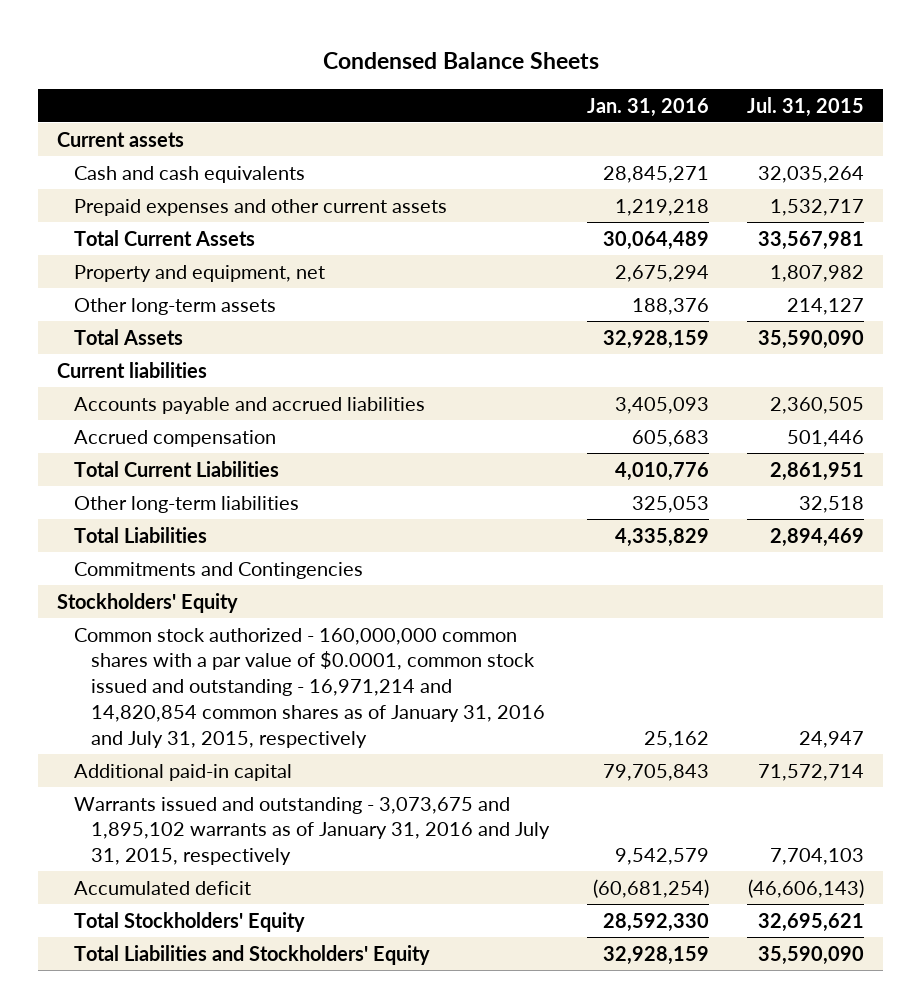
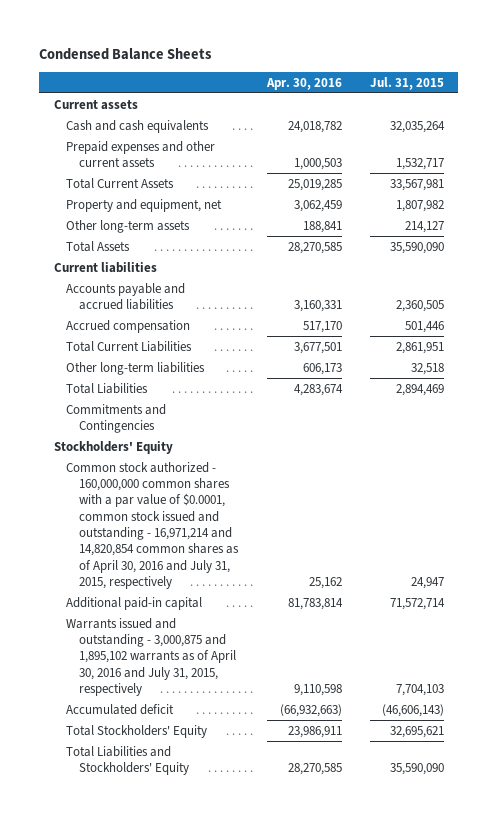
[587,97,710,117] Jan. 31, 2016 -> none
none -> [265,77,342,90] Apr. 30, 2016
[74,627,546,748] Common stock authorized - 160,000,000 common shares with a par value of $0.0001, common stock issued and outstanding - 16,971,214 and 14,820,854 common shares as of January 31, 2016 and July 31, 2015, respectively -> [66,461,240,590] Common stock authorized - 160,000,000 common shares with a par value of $0.0001, common stock issued and outstanding - 16,971,214 and 14,820,854 common shares as of April 30, 2016 and July 31, 2015, respectively
[74,796,551,866] Warrants issued and outstanding - 3,073,675 and 1,895,102 warrants as of January 31, 2016 and July 31, 2015, respectively -> [66,617,237,696] Warrants issued and outstanding - 3,000,875 and 1,895,102 warrants as of April 30, 2016 and July 31, 2015, respectively

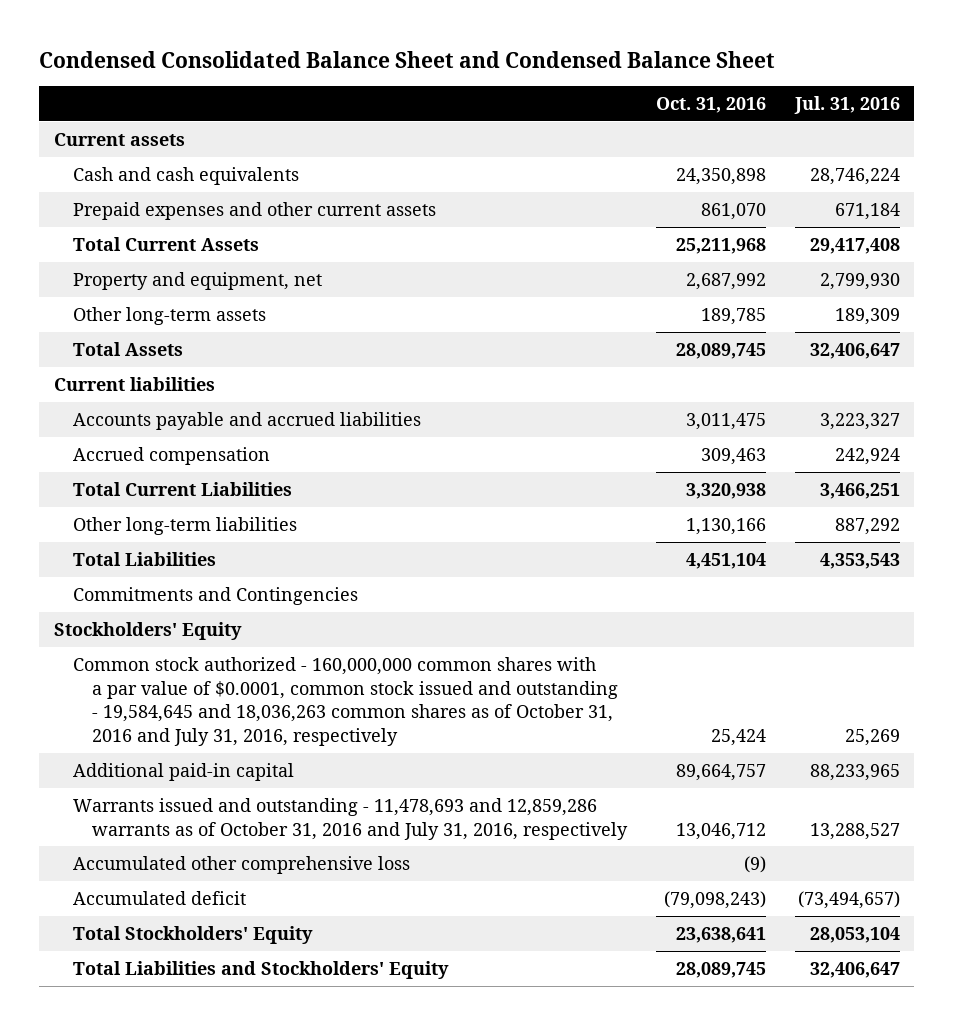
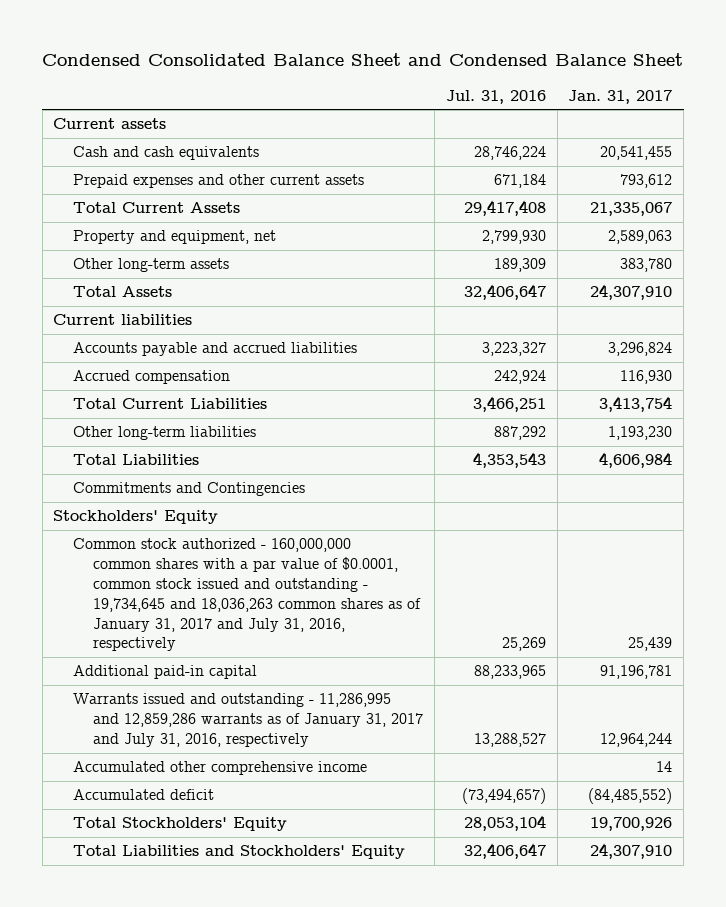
[655,96,766,113] Oct. 31, 2016 -> none
none -> [568,89,673,104] Jan. 31, 2017
[72,656,619,746] Common stock authorized - 160,000,000 common shares with a par value of $0.0001, common stock issued and outstanding - 19,584,645 and 18,036,263 common shares as of October 31, 2016 and July 31, 2016, respectively -> [73,538,422,652] Common stock authorized - 160,000,000 common shares with a par value of $0.0001, common stock issued and outstanding - 19,734,645 and 18,036,263 common shares as of January 31, 2017 and July 31, 2016, respectively
[72,797,629,840] Warrants issued and outstanding - 11,478,693 and 12,859,286 warrants as of October 31, 2016 and July 31, 2016, respectively -> [73,693,424,747] Warrants issued and outstanding - 11,286,995 and 12,859,286 warrants as of January 31, 2017 and July 31, 2016, respectively
[72,855,410,874] Accumulated other comprehensive loss -> [73,761,368,776] Accumulated other comprehensive income

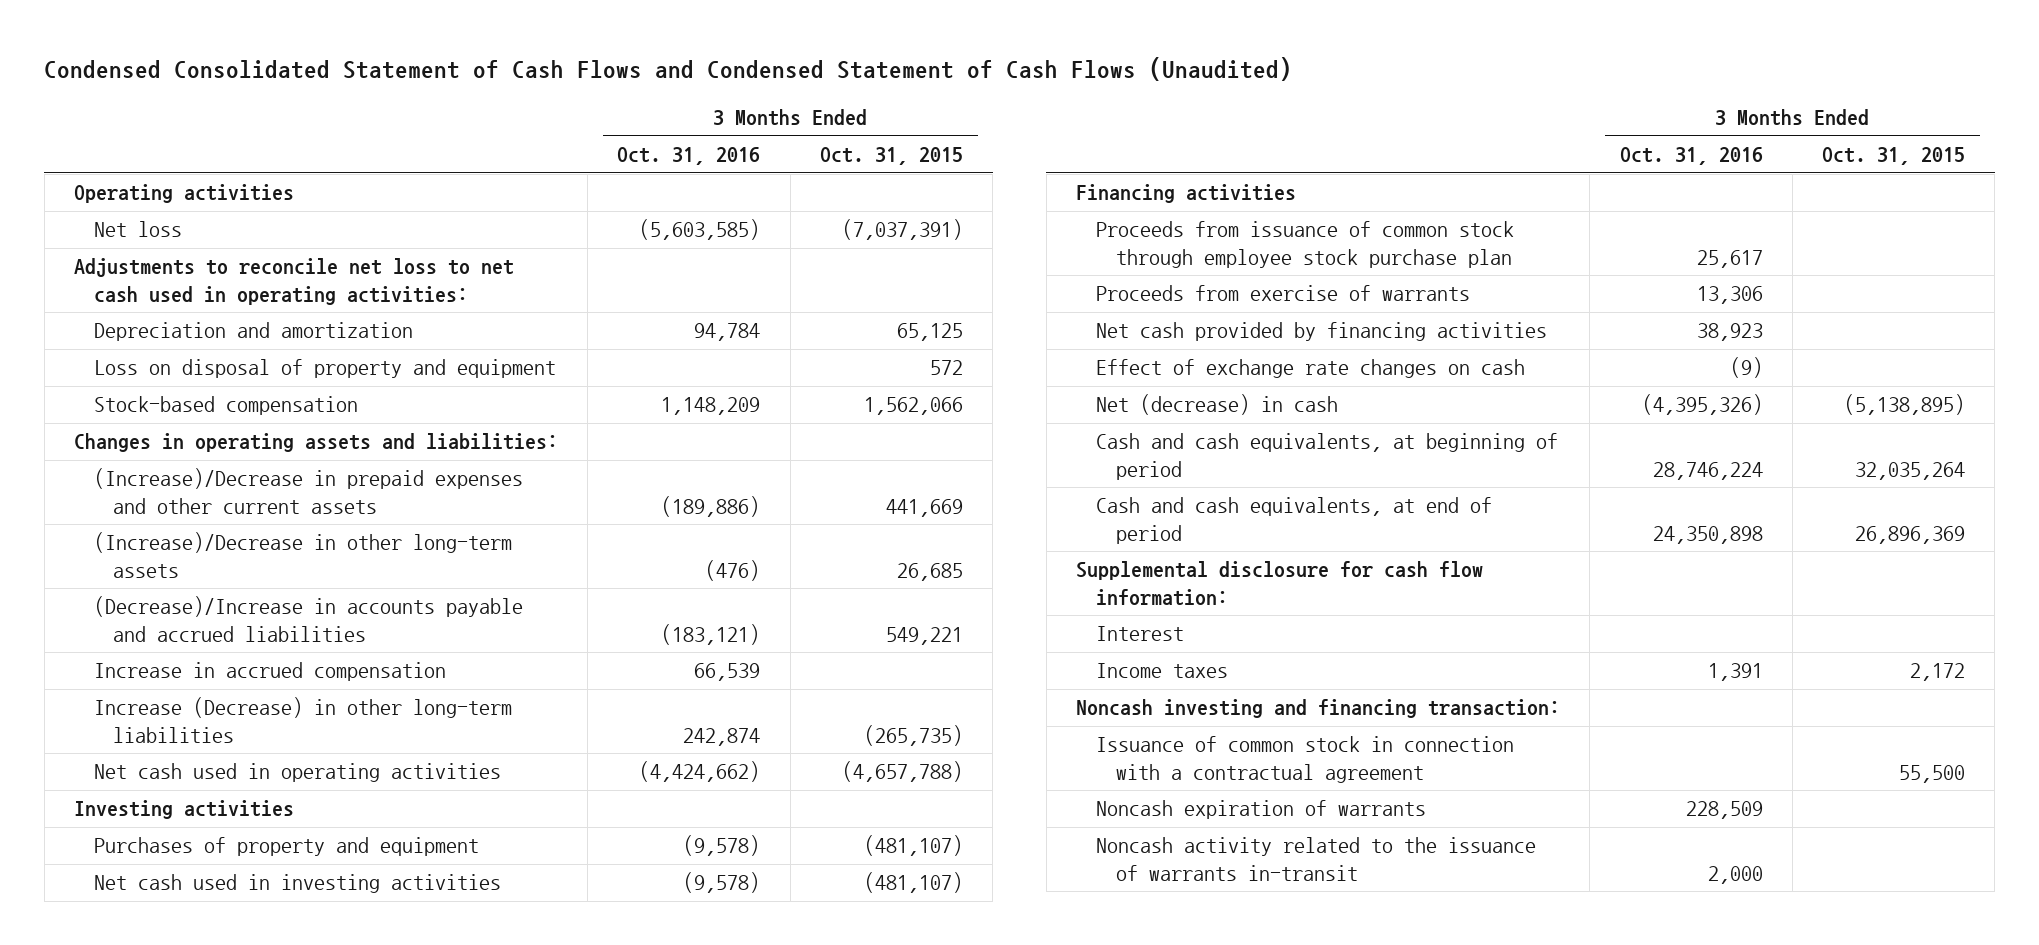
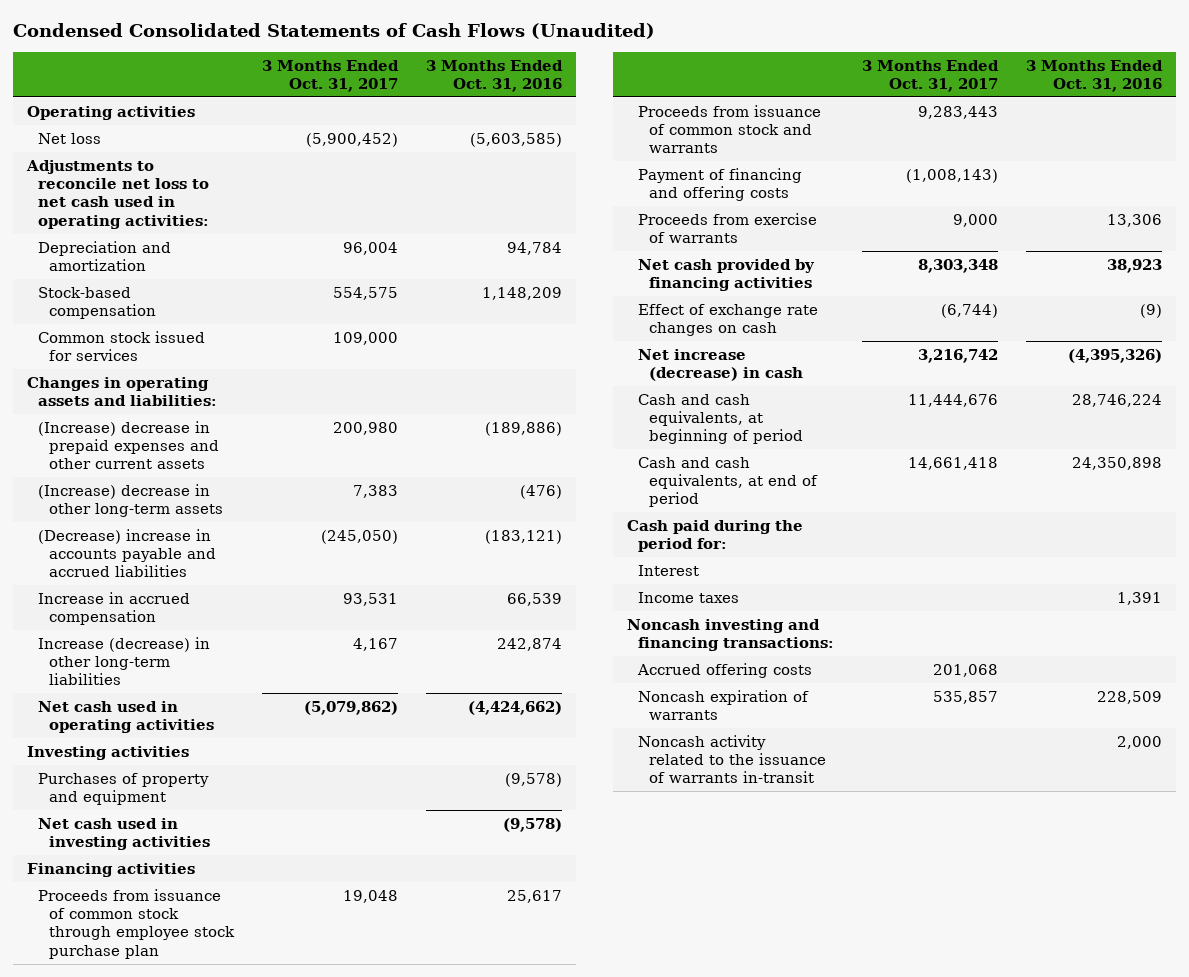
[44,57,1293,82] Condensed Consolidated Statement of Cash Flows and Condensed Statement of Cash Flows (Unaudited) -> [13,22,656,39] Condensed Consolidated Statements of Cash Flows (Unaudited)
[820,146,964,165] Oct. 31, 2015 -> none
none -> [261,59,399,92] 3 Months Ended Oct. 31, 2017
[93,359,556,379] Loss on disposal of property and equipment -> none
none -> [38,330,206,362] Common stock issued for services
[93,468,523,514] (Increase)/Decrease in prepaid expenses and other current assets -> [38,420,219,470] (Increase) decrease in prepaid expenses and other current assets
[93,532,512,578] (Increase)/Decrease in other long-term assets -> [38,483,223,518] (Increase) decrease in other long-term assets
[93,596,523,642] (Decrease)/Increase in accounts payable and accrued liabilities -> [38,528,216,578] (Decrease) increase in accounts payable and accrued liabilities
[93,697,512,743] Increase (Decrease) in other long-term liabilities -> [38,636,211,686] Increase (decrease) in other long-term liabilities
none -> [638,104,822,154] Proceeds from issuance of common stock and warrants
none -> [638,167,803,202] Payment of financing and offering costs
[1095,394,1338,416] Net (decrease) in cash -> [638,348,803,382] Net increase (decrease) in cash
[1075,561,1483,606] Supplemental disclosure for cash flow information: -> none
none -> [627,519,804,553] Cash paid during the period for:
[1095,736,1514,783] Issuance of common stock in connection with a contractual agreement -> none
[1075,699,1560,719] Noncash investing and financing transaction: -> [627,618,835,652] Noncash investing and financing transactions:
none -> [637,662,813,678] Accrued offering costs

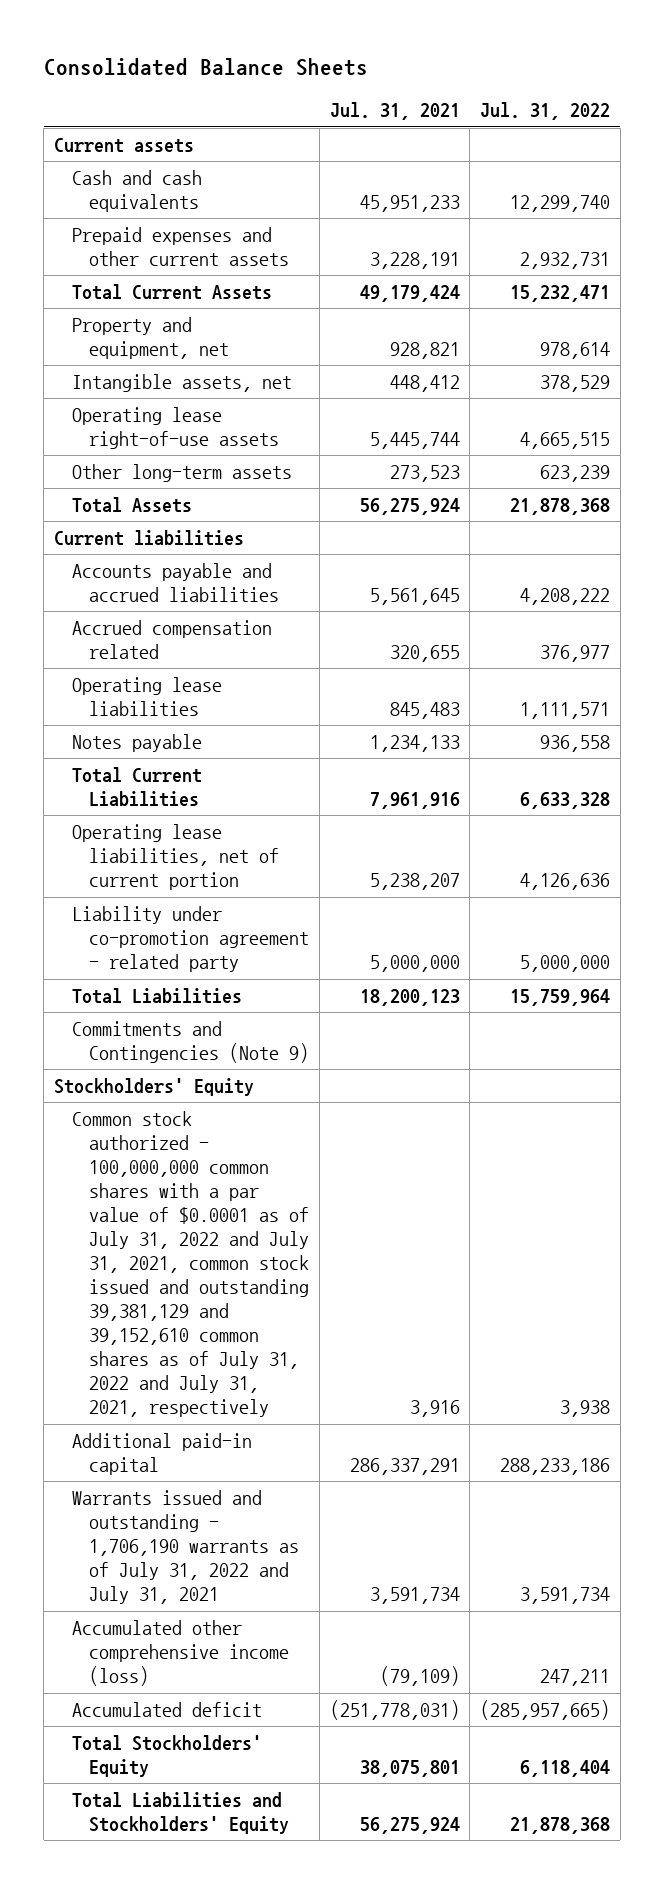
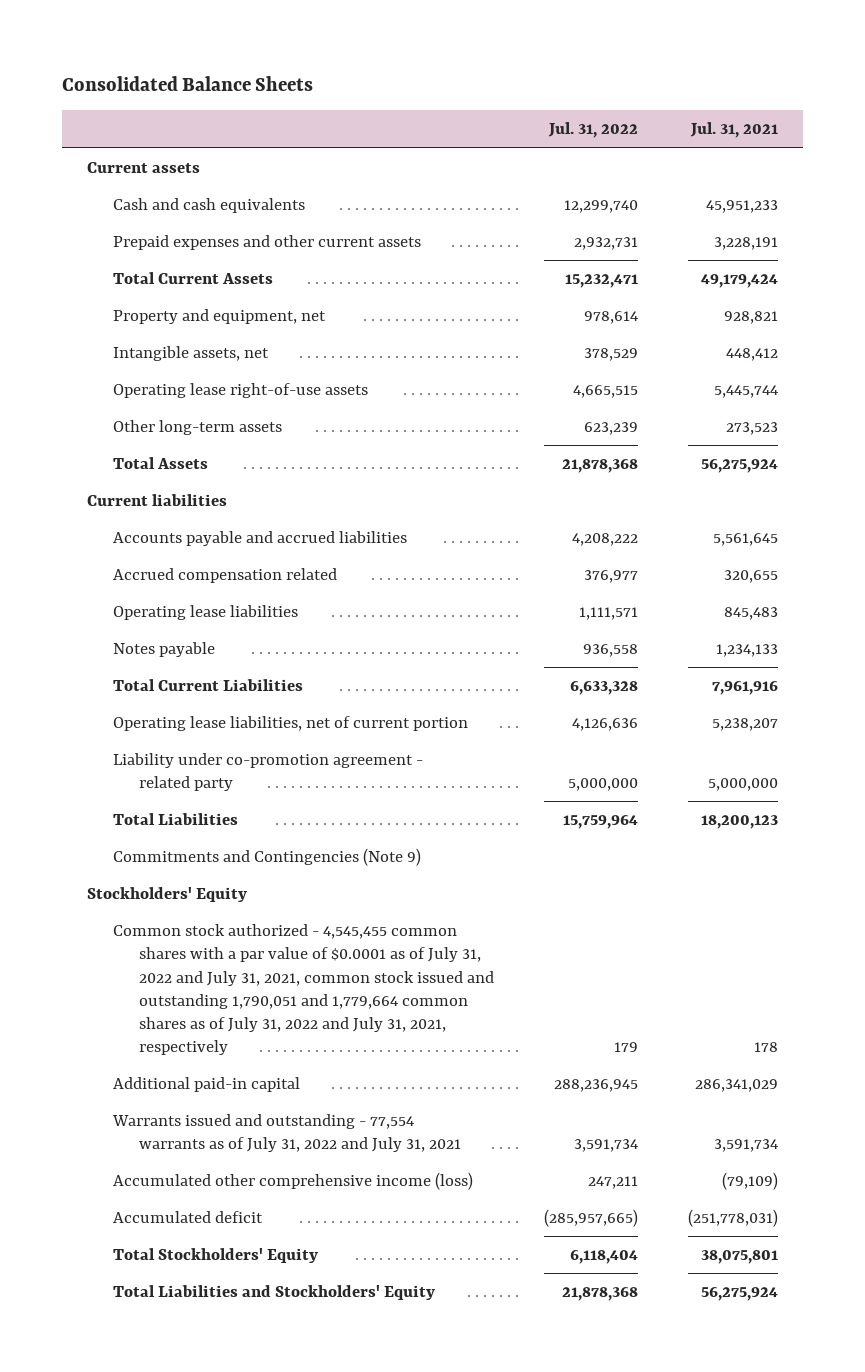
[71,1110,310,1418] Common stock authorized - 100,000,000 common shares with a par value of $0.0001 as of July 31, 2022 and July 31, 2021, common stock issued and outstanding 39,381,129 and 39,152,610 common shares as of July 31, 2022 and July 31, 2021, respectively -> [112,924,494,1056] Common stock authorized - 4,545,455 common shares with a par value of $0.0001 as of July 31, 2022 and July 31, 2021, common stock issued and outstanding 1,790,051 and 1,779,664 common shares as of July 31, 2022 and July 31, 2021, respectively
[409,1400,460,1418] 3,916 -> [753,1042,778,1053] 178
[559,1400,610,1418] 3,938 -> [613,1042,638,1053] 179
[349,1457,460,1475] 286,337,291 -> [694,1079,778,1093] 286,341,029
[499,1457,610,1475] 288,233,186 -> [553,1079,638,1093] 288,236,945
[71,1489,300,1605] Warrants issued and outstanding - 1,706,190 warrants as of July 31, 2022 and July 31, 2021 -> [111,1114,461,1153] Warrants issued and outstanding - 77,554 warrants as of July 31, 2022 and July 31, 2021

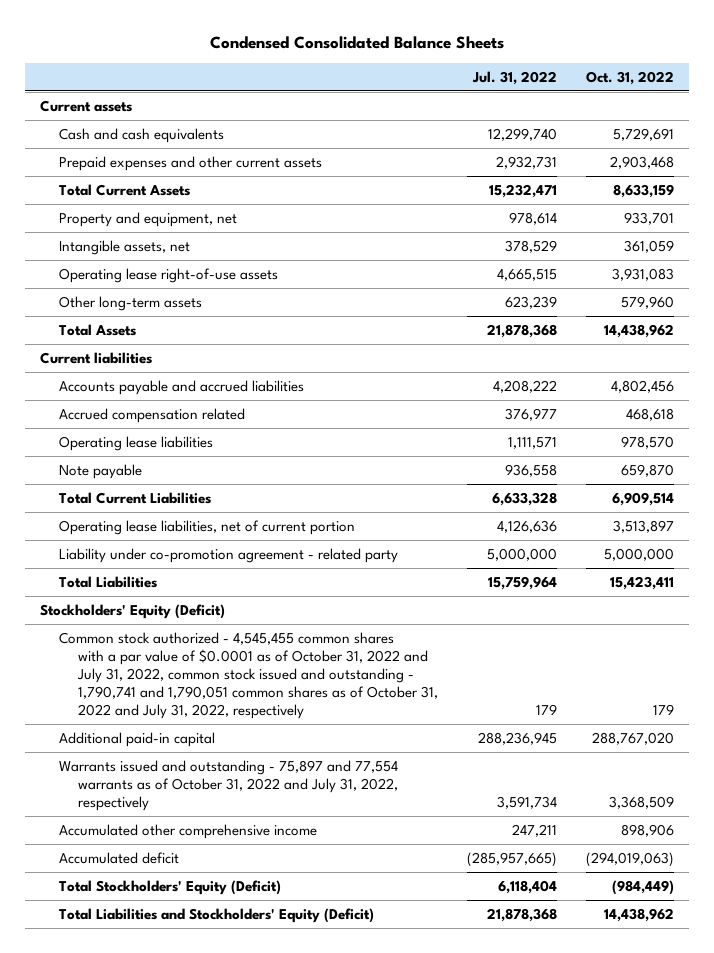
[61,76,313,92] Consolidated Balance Sheets -> [210,36,505,50] Condensed Consolidated Balance Sheets
[689,122,778,139] Jul. 31, 2021 -> none
none -> [586,70,675,85] Oct. 31, 2022
[112,642,215,658] Notes payable -> [58,463,142,479] Note payable
[112,848,421,867] Commitments and Contingencies (Note 9) -> none
[86,887,247,903] Stockholders' Equity -> [40,603,226,619] Stockholders' Equity (Deficit)
[112,924,494,1056] Common stock authorized - 4,545,455 common shares with a par value of $0.0001 as of July 31, 2022 and July 31, 2021, common stock issued and outstanding 1,790,051 and 1,779,664 common shares as of July 31, 2022 and July 31, 2021, respectively -> [58,631,438,720] Common stock authorized - 4,545,455 common shares with a par value of $0.0001 as of October 31, 2022 and July 31, 2022, common stock issued and outstanding - 1,790,741 and 1,790,051 common shares as of October 31, 2022 and July 31, 2022, respectively
[111,1114,461,1153] Warrants issued and outstanding - 77,554 warrants as of July 31, 2022 and July 31, 2021 -> [58,759,398,811] Warrants issued and outstanding - 75,897 and 77,554 warrants as of October 31, 2022 and July 31, 2022, respectively
[112,1172,473,1191] Accumulated other comprehensive income (loss) -> [58,823,317,839] Accumulated other comprehensive income
[112,1248,318,1264] Total Stockholders' Equity -> [58,879,281,895] Total Stockholders' Equity (Deficit)
[112,1285,435,1301] Total Liabilities and Stockholders' Equity -> [58,907,374,923] Total Liabilities and Stockholders' Equity (Deficit)

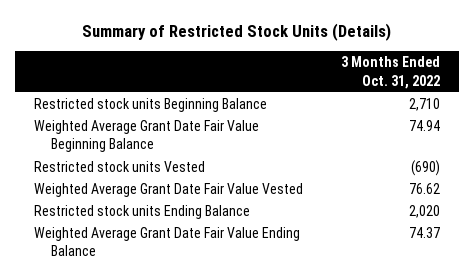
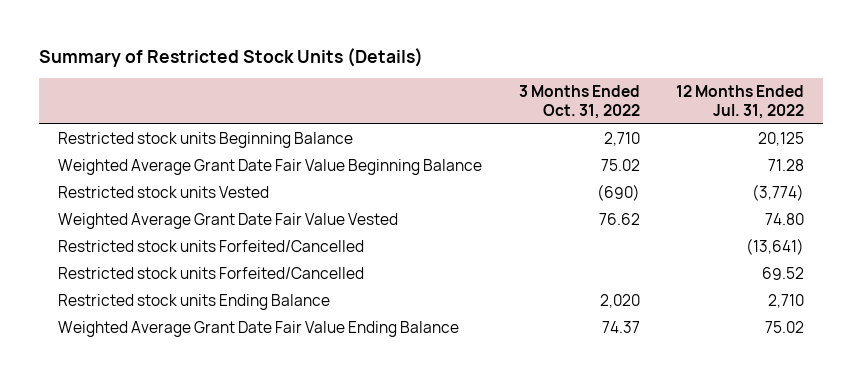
none -> [676,85,805,119] 12 Months Ended Jul. 31, 2022
[409,120,441,132] 74.94 -> [600,159,640,172] 75.02
none -> [57,240,364,253] Restricted stock units Forfeited/Cancelled
none -> [57,267,364,280] Restricted stock units Forfeited/Cancelled

